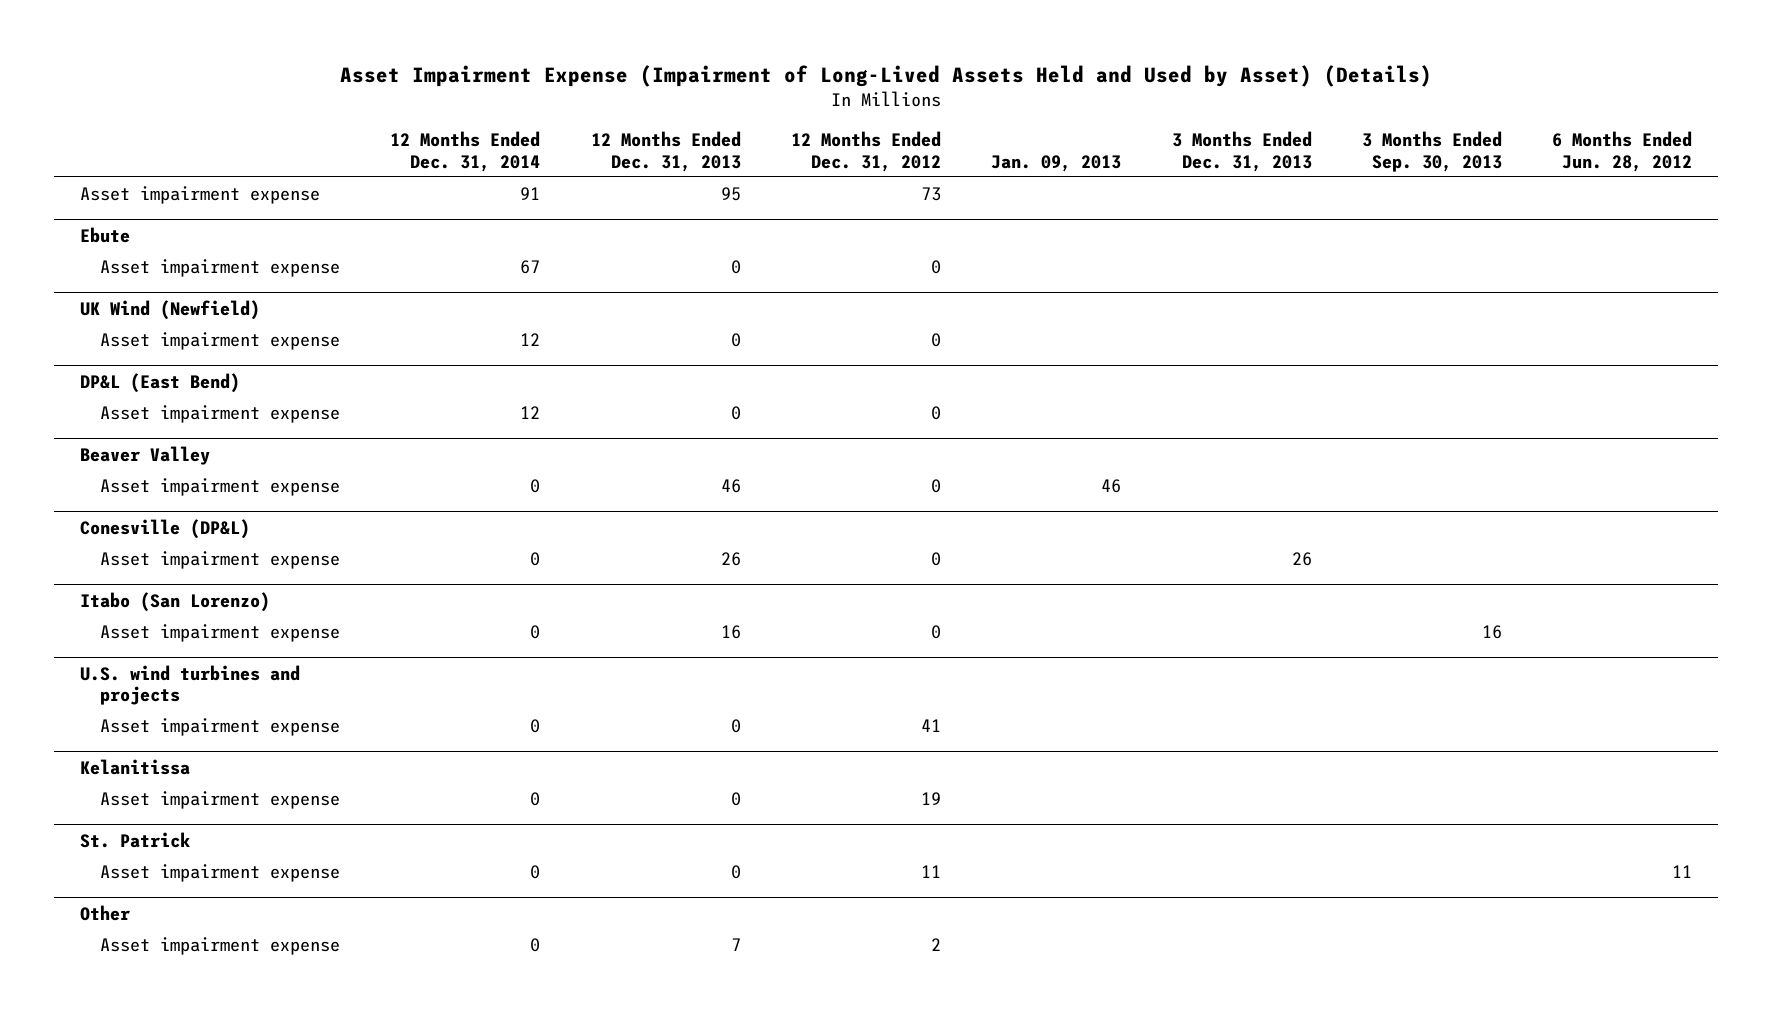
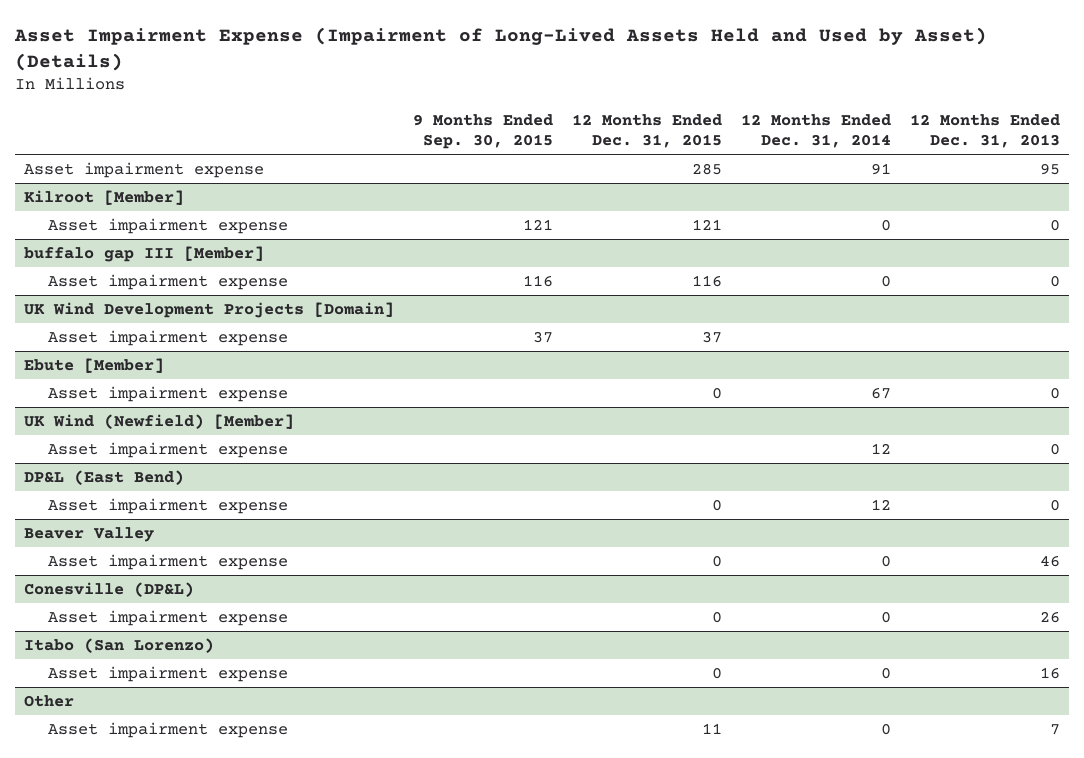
[790,131,941,172] 12 Months Ended Dec. 31, 2012 -> none
[991,154,1122,172] Jan. 09, 2013 -> none
[1171,131,1312,172] 3 Months Ended Dec. 31, 2013 -> none
[1361,131,1502,172] 3 Months Ended Sep. 30, 2013 -> none
[1552,131,1693,172] 6 Months Ended Jun. 28, 2012 -> none
none -> [413,113,554,150] 9 Months Ended Sep. 30, 2015
none -> [572,113,723,149] 12 Months Ended Dec. 31, 2015
none -> [24,189,185,205] Kilroot [Member]
none -> [48,217,289,234] Asset impairment expense
none -> [24,245,265,262] buffalo gap III [Member]
none -> [48,273,289,290] Asset impairment expense
none -> [24,301,395,318] UK Wind Development Projects [Domain]
none -> [48,329,289,346] Asset impairment expense
[79,226,130,243] Ebute -> [24,357,165,373] Ebute [Member]
[79,299,260,320] UK Wind (Newfield) -> [24,413,295,429] UK Wind (Newfield) [Member]
[79,664,300,705] U.S. wind turbines and projects -> none
[99,717,340,736] Asset impairment expense -> none
[79,758,190,775] Kelanitissa -> none
[99,790,340,809] Asset impairment expense -> none
[79,831,190,848] St. Patrick -> none
[99,863,340,882] Asset impairment expense -> none

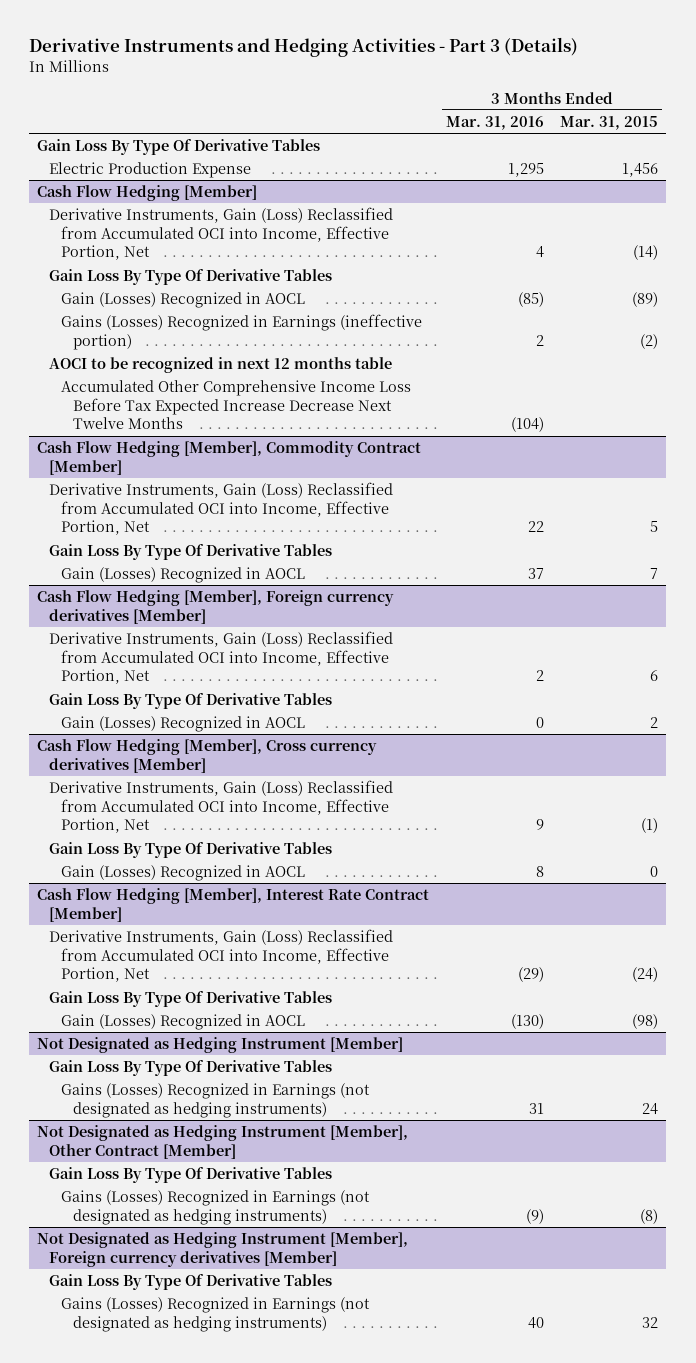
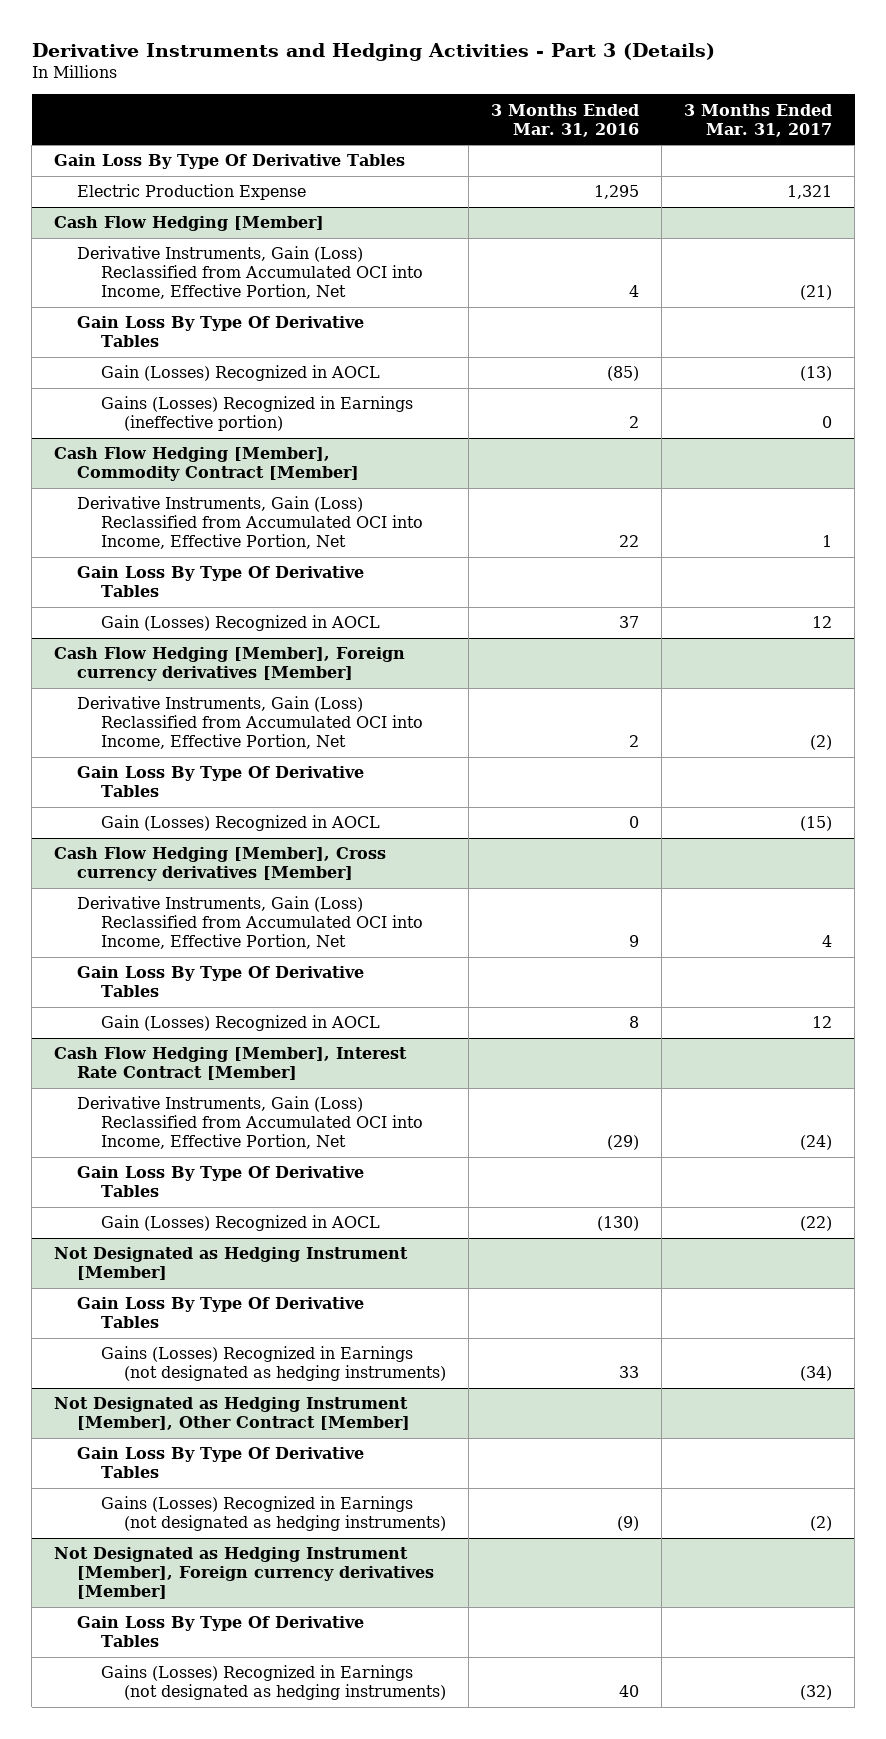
[560,116,659,131] Mar. 31, 2015 -> none
none -> [684,103,833,137] 3 Months Ended Mar. 31, 2017
[49,357,393,374] AOCI to be recognized in next 12 months table -> none
[61,380,412,430] Accumulated Other Comprehensive Income Loss Before Tax Expected Increase Decrease Next Twelve Months -> none
[528,1102,544,1114] 31 -> [619,1366,640,1379] 33

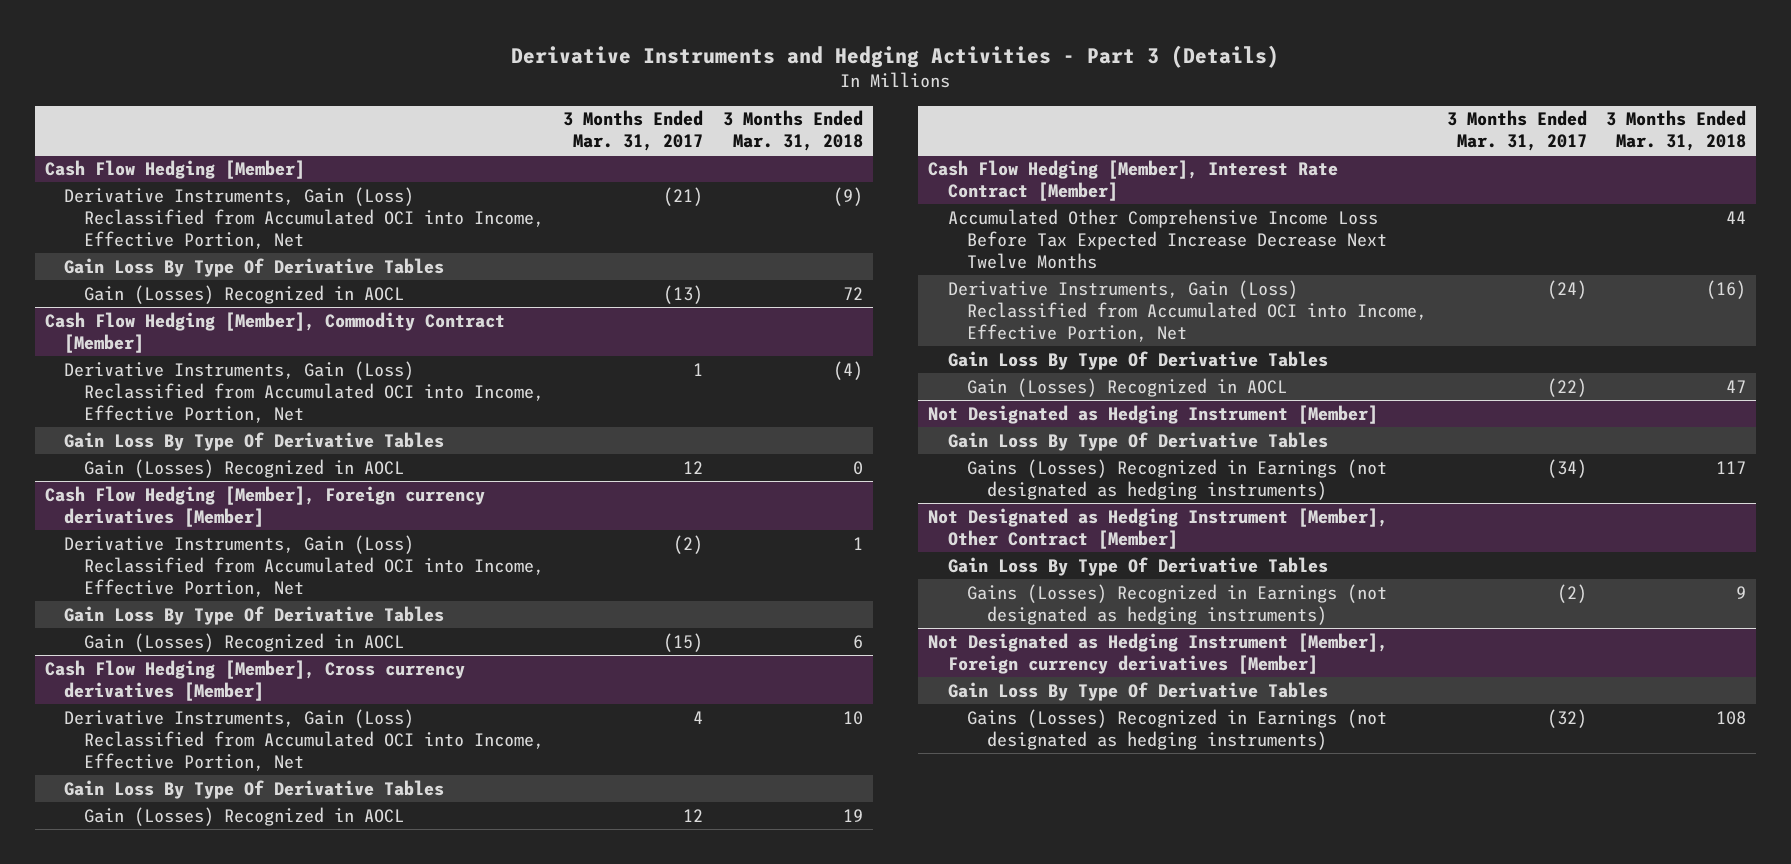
[491,103,640,137] 3 Months Ended Mar. 31, 2016 -> none
none -> [722,110,863,152] 3 Months Ended Mar. 31, 2018
[54,154,406,170] Gain Loss By Type Of Derivative Tables -> none
[77,184,307,201] Electric Production Expense -> none
[100,396,413,432] Gains (Losses) Recognized in Earnings (ineffective portion) -> none
none -> [947,208,1388,270] Accumulated Other Comprehensive Income Loss Before Tax Expected Increase Decrease Next Twelve Months

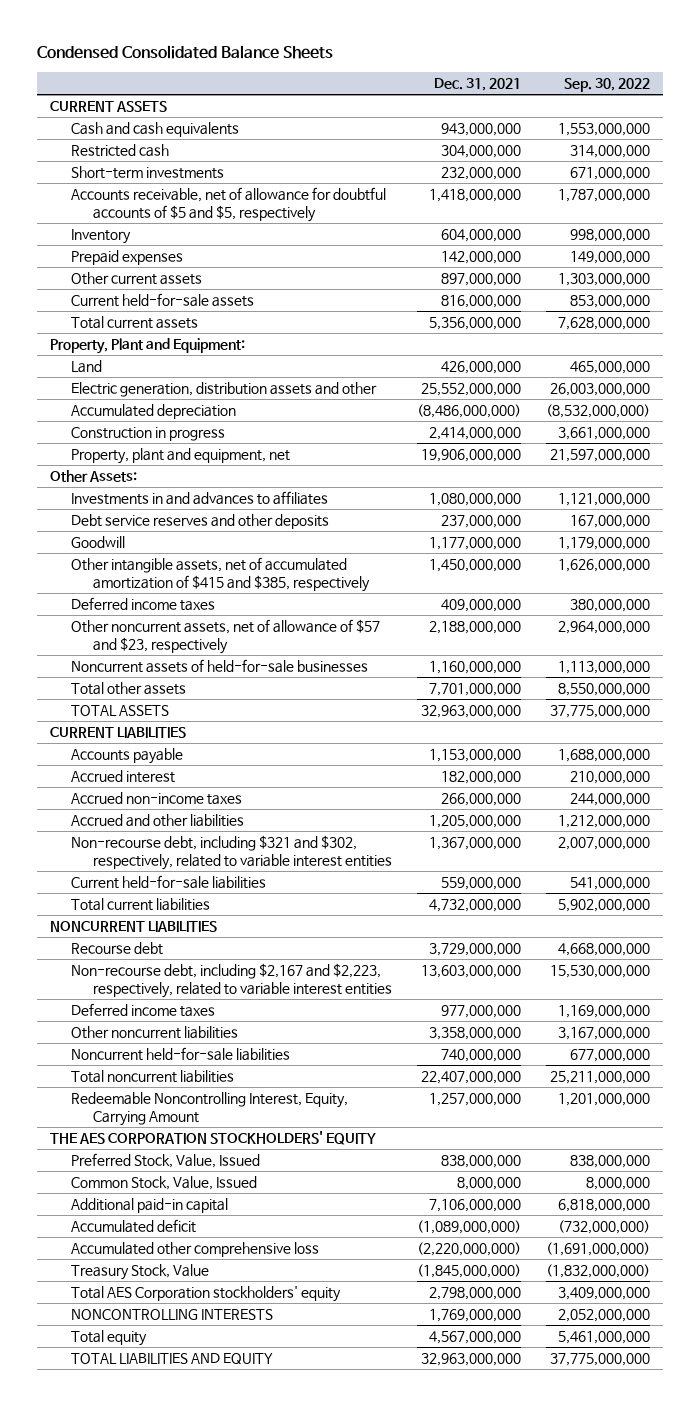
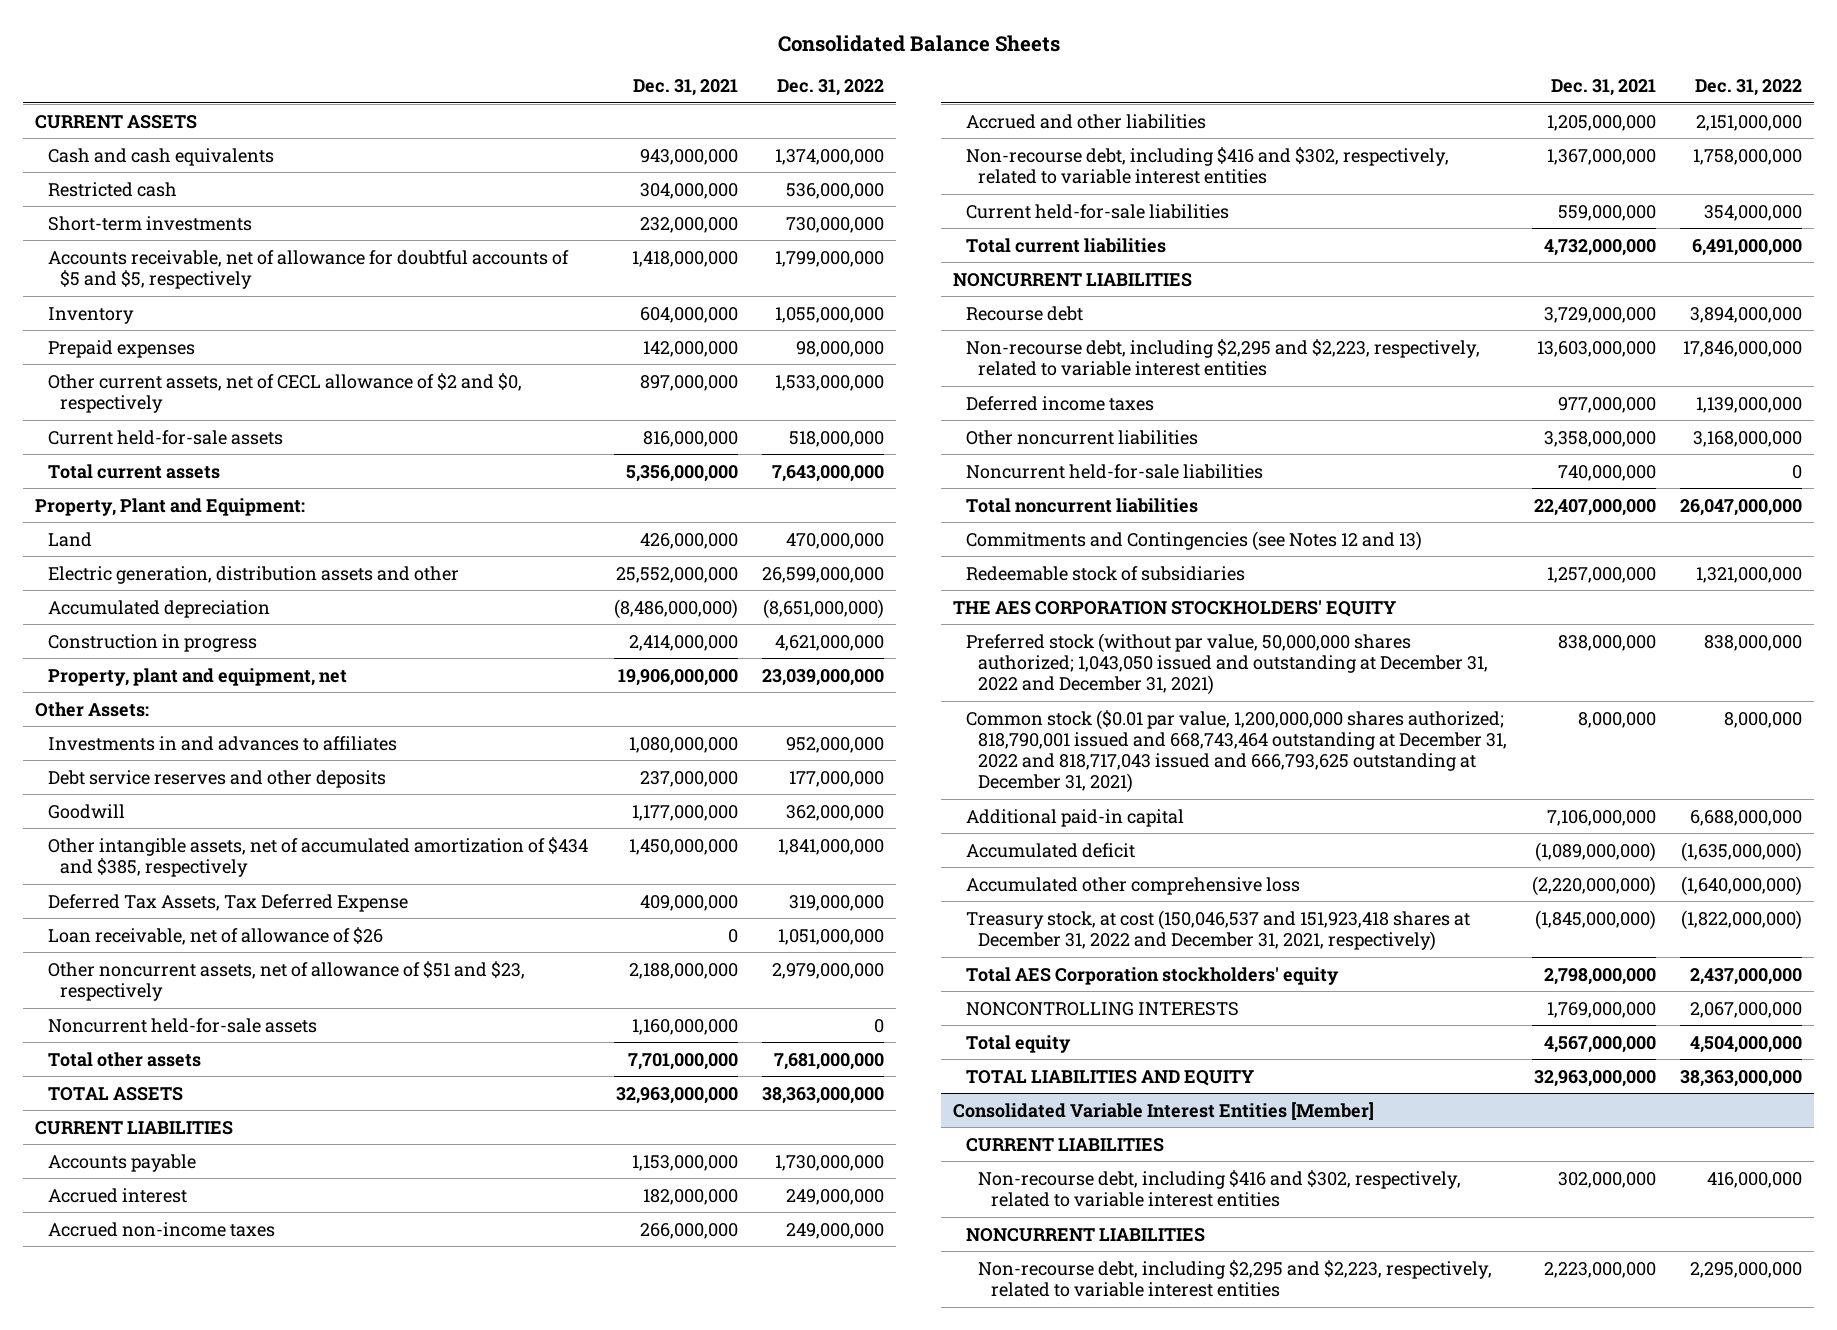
[36,45,333,60] Condensed Consolidated Balance Sheets -> [777,34,1060,52] Consolidated Balance Sheets
[564,78,651,93] Sep. 30, 2022 -> none
none -> [777,78,885,96] Dec. 31, 2022
[71,272,203,286] Other current assets -> [47,372,522,413] Other current assets, net of CECL allowance of $2 and $0, respectively
[71,597,216,612] Deferred income taxes -> none
[71,557,370,592] Other intangible assets, net of accumulated amortization of $415 and $385, respectively -> [47,836,588,877] Other intangible assets, net of accumulated amortization of $434 and $385, respectively
none -> [47,893,408,912] Deferred Tax Assets, Tax Deferred Expense
none -> [47,926,383,945] Loan receivable, net of allowance of $26
[71,619,381,654] Other noncurrent assets, net of allowance of $57 and $23, respectively -> [47,960,525,1001] Other noncurrent assets, net of allowance of $51 and $23, respectively
[71,659,369,674] Noncurrent assets of held-for-sale businesses -> [47,1017,317,1033] Noncurrent held-for-sale assets
[71,835,392,870] Non-recourse debt, including $321 and $302, respectively, related to variable interest entities -> [965,146,1449,184] Non-recourse debt, including $416 and $302, respectively, related to variable interest entities
[71,963,392,998] Non-recourse debt, including $2,167 and $2,223, respectively, related to variable interest entities -> [965,338,1480,376] Non-recourse debt, including $2,295 and $2,223, respectively, related to variable interest entities
none -> [965,530,1422,551] Commitments and Contingencies (see Notes 12 and 13)
[71,1092,349,1126] Redeemable Noncontrolling Interest, Equity, Carrying Amount -> [965,565,1245,581] Redeemable stock of subsidiaries
[71,1153,261,1169] Preferred Stock, Value, Issued -> [965,632,1489,695] Preferred stock (without par value, 50,000,000 shares authorized; 1,043,050 issued and outstanding at December 31, 2022 and December 31, 2021)
[71,1176,258,1191] Common Stock, Value, Issued -> [965,709,1508,793] Common stock ($0.01 par value, 1,200,000,000 shares authorized; 818,790,001 issued and 668,743,464 outstanding at December 31, 2022 and 818,717,043 issued and 666,793,625 outstanding at December 31, 2021)
[71,1264,210,1281] Treasury Stock, Value -> [965,909,1470,951] Treasury stock, at cost (150,046,537 and 151,923,418 shares at December 31, 2022 and December 31, 2021, respectively)
none -> [953,1101,1375,1120] Consolidated Variable Interest Entities [Member]
none -> [965,1137,1164,1152] CURRENT LIABILITIES
none -> [978,1169,1462,1207] Non-recourse debt, including $416 and $302, respectively, related to variable interest entities
none -> [965,1227,1205,1242] NONCURRENT LIABILITIES
none -> [978,1259,1493,1297] Non-recourse debt, including $2,295 and $2,223, respectively, related to variable interest entities

